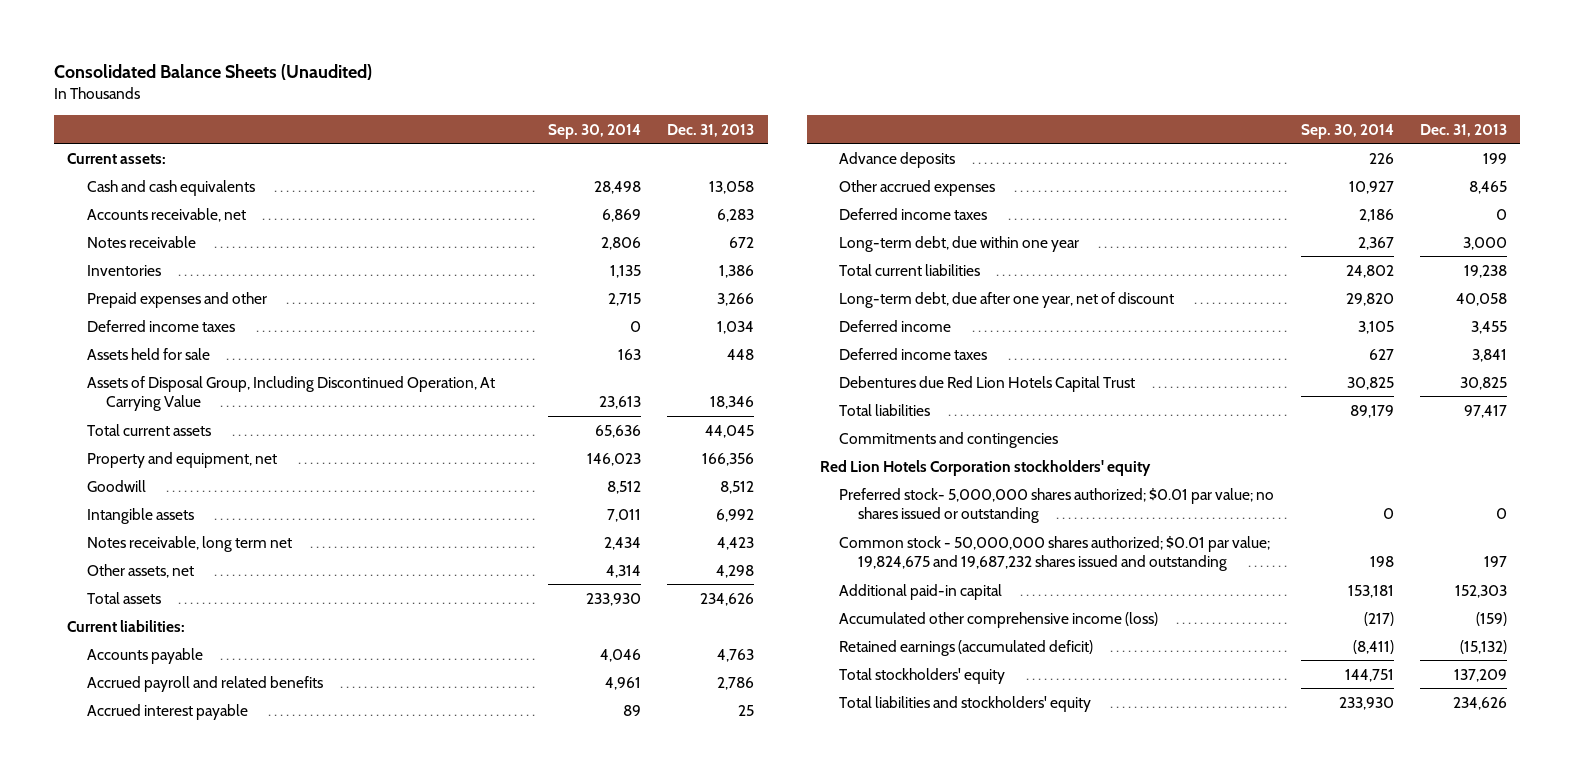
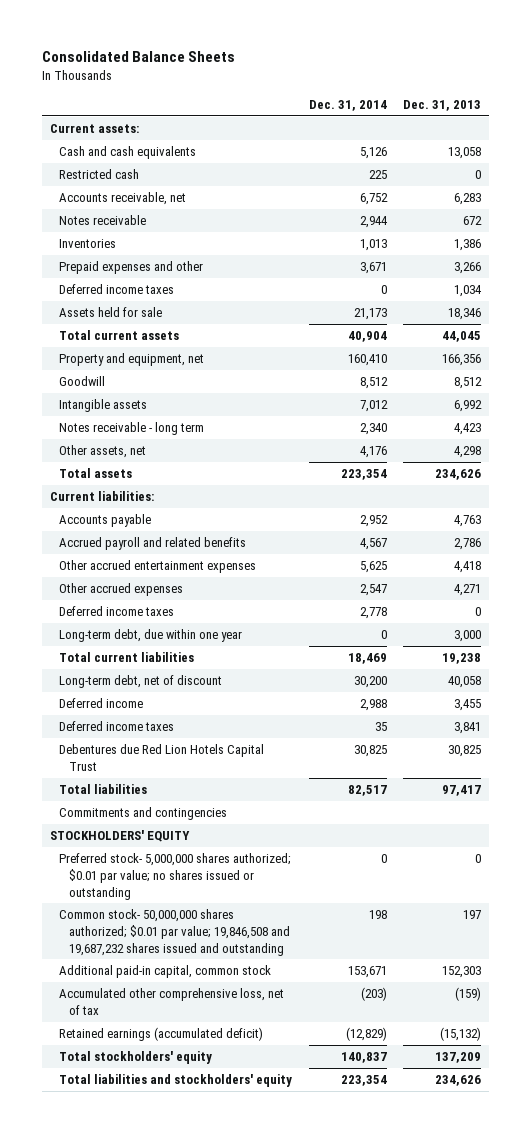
[54,64,373,81] Consolidated Balance Sheets (Unaudited) -> [41,51,235,63] Consolidated Balance Sheets
[547,123,641,139] Sep. 30, 2014 -> none
none -> [308,99,387,111] Dec. 31, 2014
none -> [59,168,140,179] Restricted cash
[86,375,495,412] Assets of Disposal Group, Including Discontinued Operation, At Carrying Value -> none
[727,348,755,360] 448 -> [448,307,482,320] 18,346
[86,535,292,552] Notes receivable, long term net -> [59,421,205,435] Notes receivable - long term
[86,703,248,720] Accrued interest payable -> none
[839,151,956,168] Advance deposits -> none
none -> [59,559,257,573] Other accrued entertainment expenses
[1468,180,1507,194] 8,465 -> [454,583,482,596] 4,271
[839,291,1175,308] Long-term debt, due after one year, net of discount -> [59,674,223,688] Long-term debt, net of discount
[819,459,1151,476] Red Lion Hotels Corporation stockholders' equity -> none
none -> [50,829,191,842] STOCKHOLDERS' EQUITY
[839,535,1271,572] Common stock - 50,000,000 shares authorized; $0.01 par value; 19,824,675 and 19,687,232 shares issued and outstanding -> [59,908,290,956] Common stock- 50,000,000 shares authorized; $0.01 par value; 19,846,508 and 19,687,232 shares issued and outstanding
[839,583,1003,600] Additional paid-in capital -> [59,964,272,978] Additional paid-in capital, common stock
[839,611,1159,628] Accumulated other comprehensive income (loss) -> [59,987,285,1015] Accumulated other comprehensive loss, net of tax

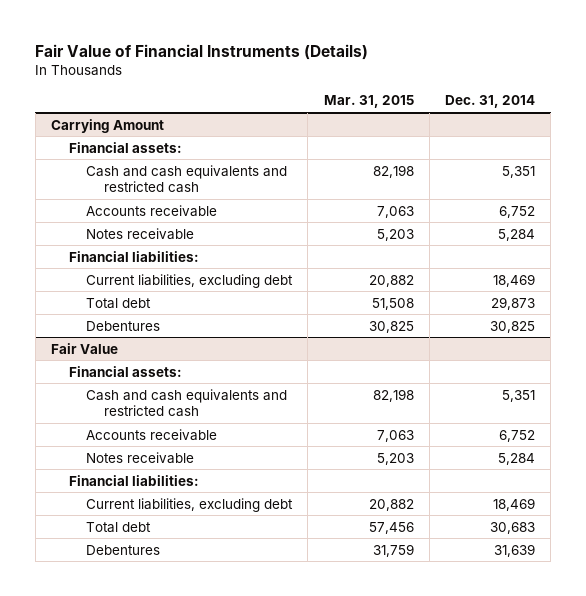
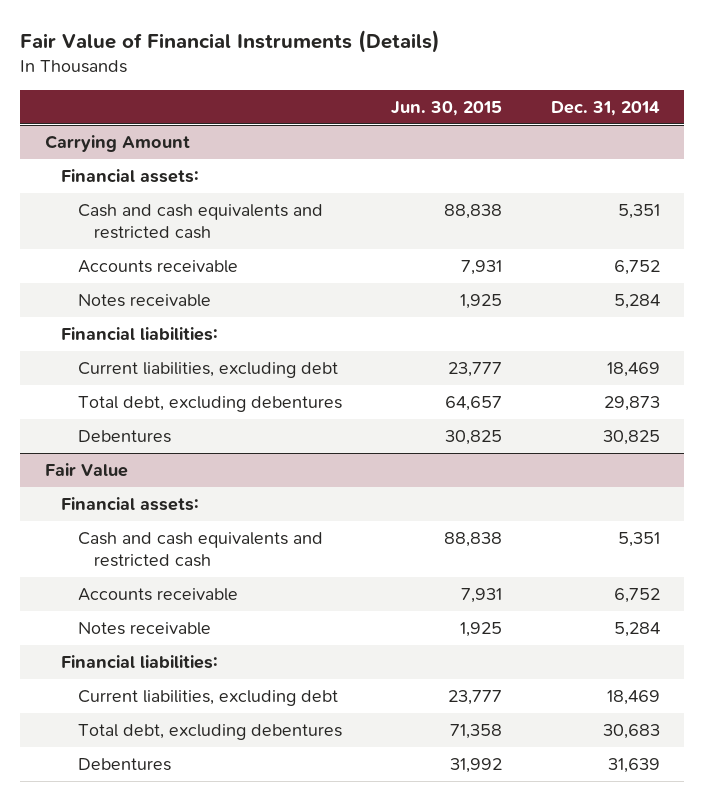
[323,95,414,109] Mar. 31, 2015 -> none
none -> [390,100,502,116] Jun. 30, 2015
[86,297,152,309] Total debt -> [77,395,342,412] Total debt, excluding debentures
[86,521,152,533] Total debt -> [77,723,342,740] Total debt, excluding debentures

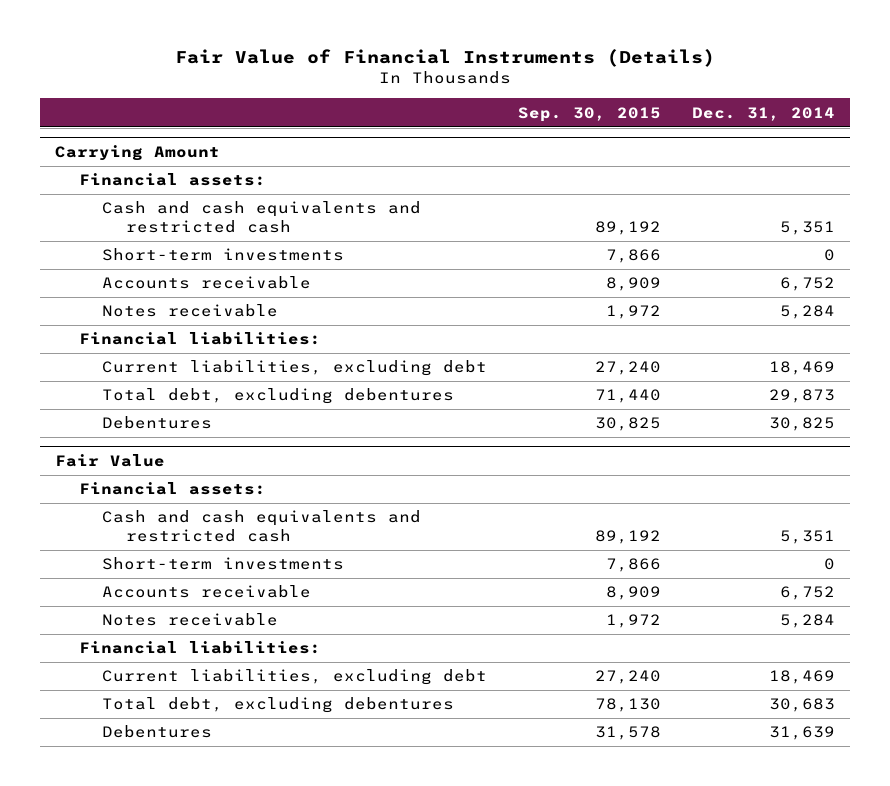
[390,100,502,116] Jun. 30, 2015 -> none
none -> [517,106,661,122] Sep. 30, 2015
none -> [102,248,345,262] Short-term investments
none -> [102,557,345,571] Short-term investments

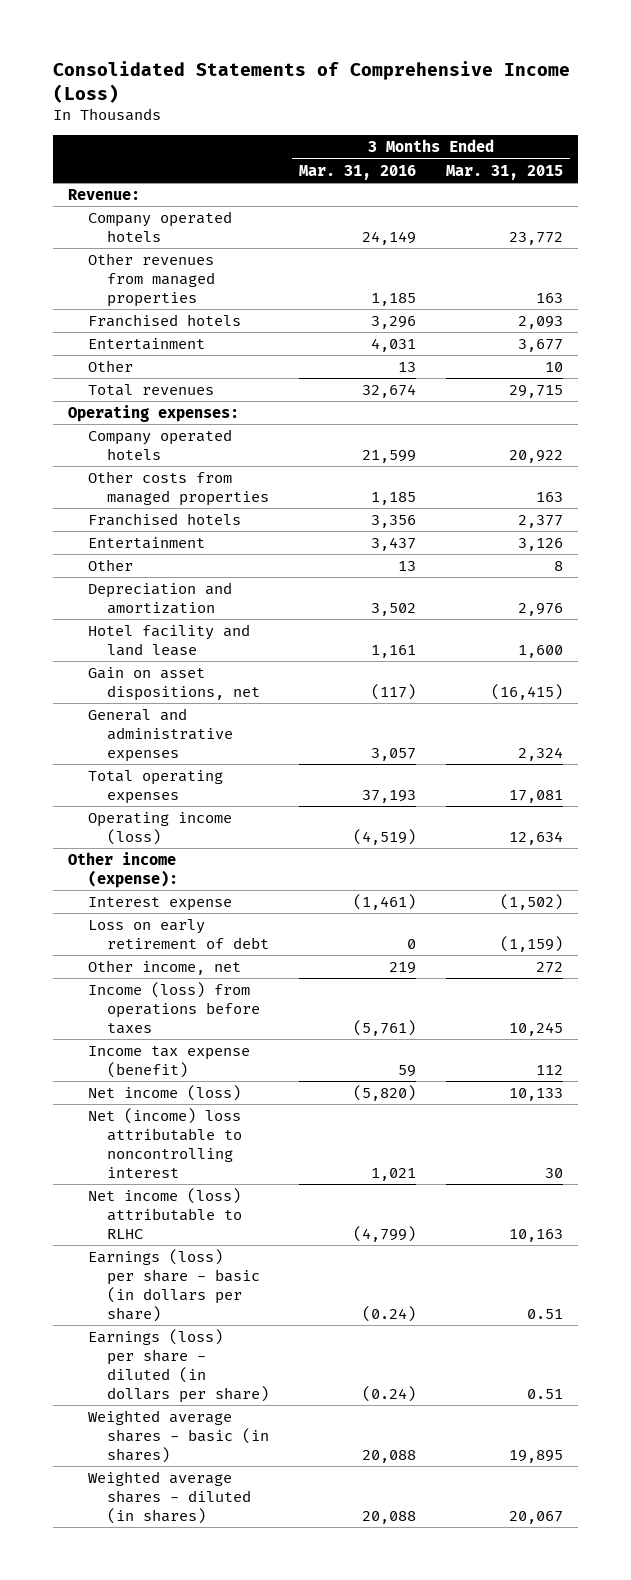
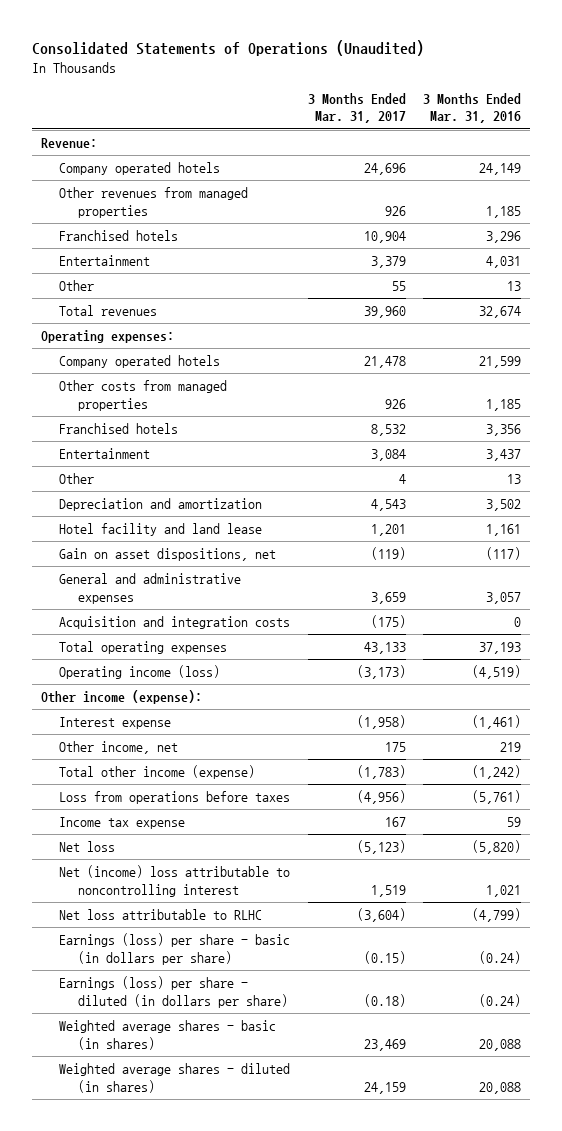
[52,61,570,103] Consolidated Statements of Comprehensive Income (Loss) -> [31,40,424,57] Consolidated Statements of Operations (Unaudited)
[446,164,564,180] Mar. 31, 2015 -> none
none -> [307,92,406,124] 3 Months Ended Mar. 31, 2017
none -> [59,616,291,630] Acquisition and integration costs
[87,918,270,949] Loss on early retirement of debt -> none
none -> [59,765,256,780] Total other income (expense)
[87,981,261,1034] Income (loss) from operations before taxes -> [59,791,291,805] Loss from operations before taxes
[87,1045,250,1078] Income tax expense (benefit) -> [59,817,186,830] Income tax expense
[87,1084,241,1101] Net income (loss) -> [59,841,116,853] Net loss
[87,1187,243,1239] Net income (loss) attributable to RLHC -> [59,909,263,921] Net loss attributable to RLHC

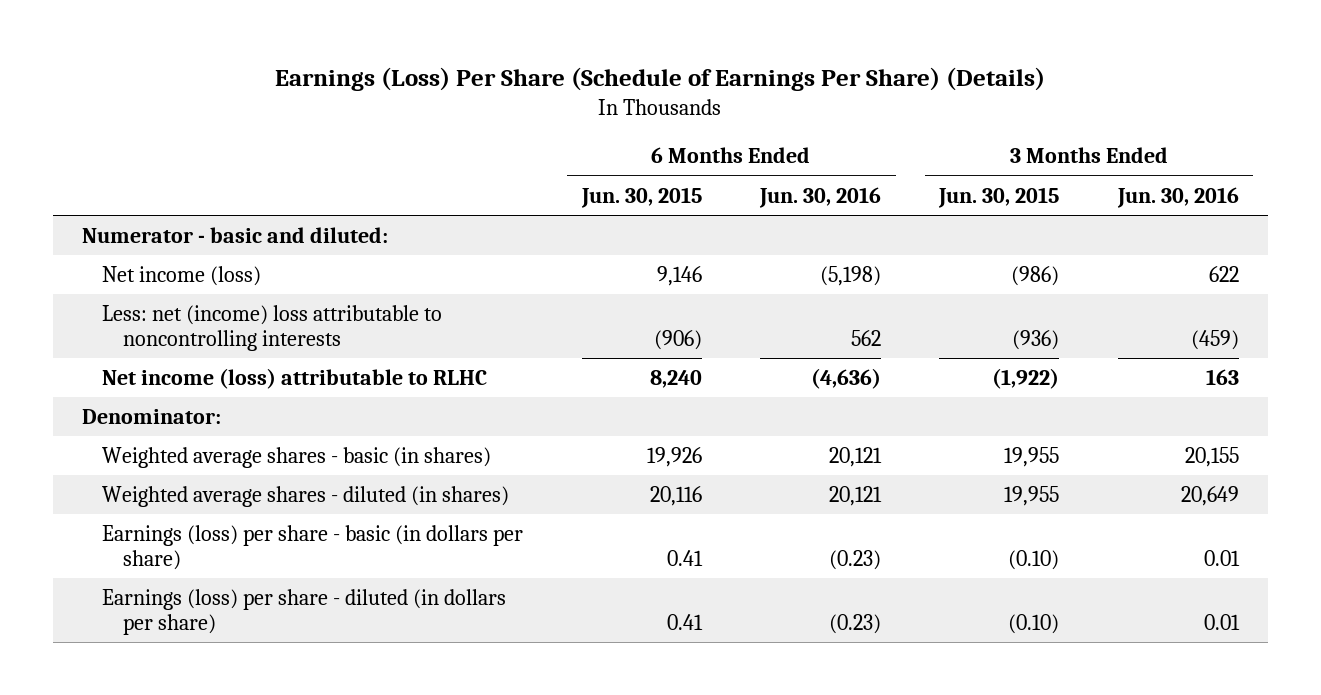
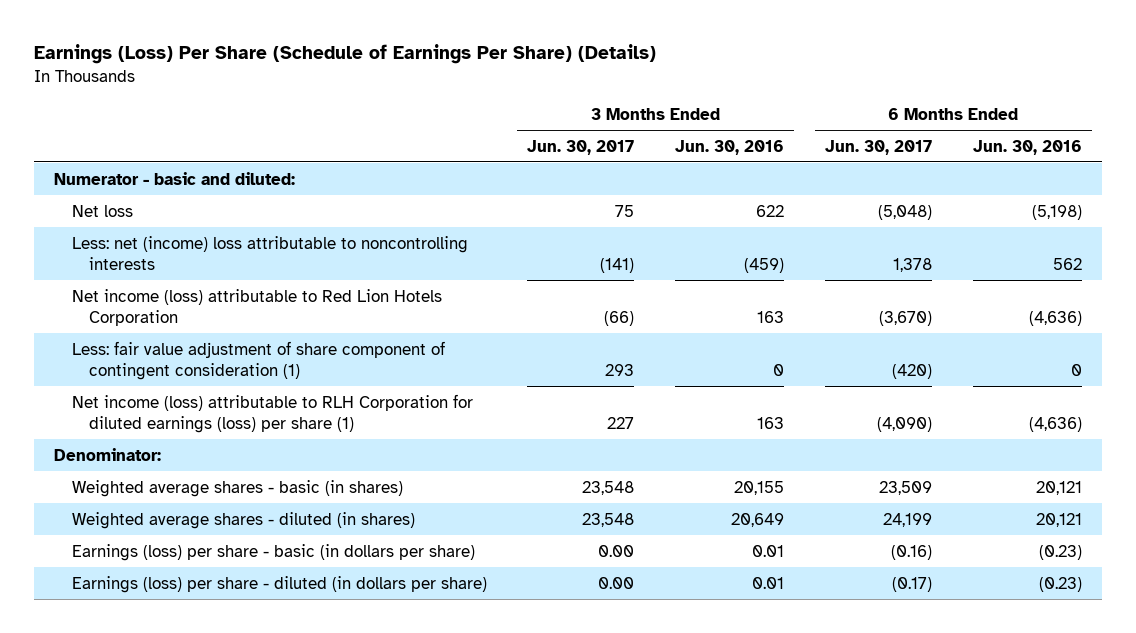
[580,186,702,208] Jun. 30, 2015 -> none
[938,186,1060,208] Jun. 30, 2015 -> none
none -> [527,139,635,155] Jun. 30, 2017
none -> [824,139,932,155] Jun. 30, 2017
[102,265,262,286] Net income (loss) -> [71,204,133,217] Net loss
[102,367,488,389] Net income (loss) attributable to RLHC -> [71,288,442,326] Net income (loss) attributable to Red Lion Hotels Corporation
none -> [71,340,445,380] Less: fair value adjustment of share component of contingent consideration (1)
none -> [71,393,473,433] Net income (loss) attributable to RLH Corporation for diluted earnings (loss) per share (1)

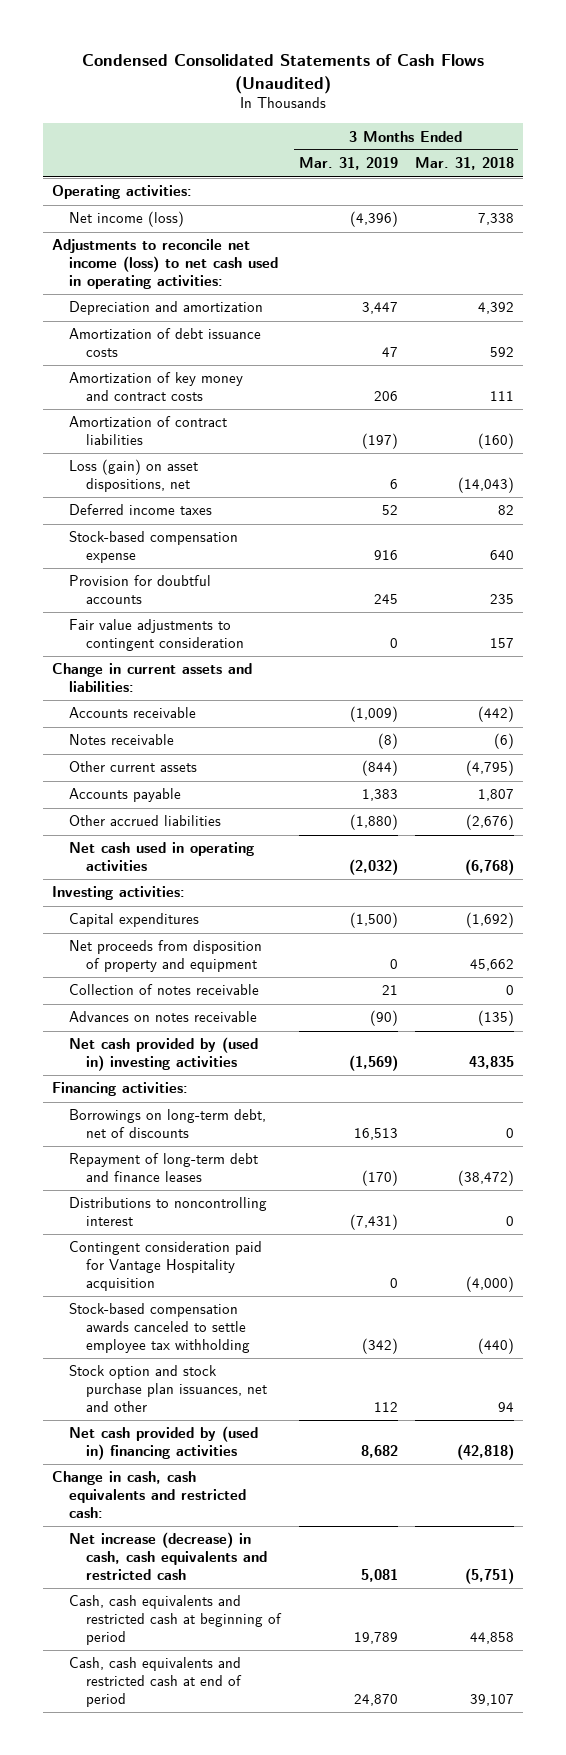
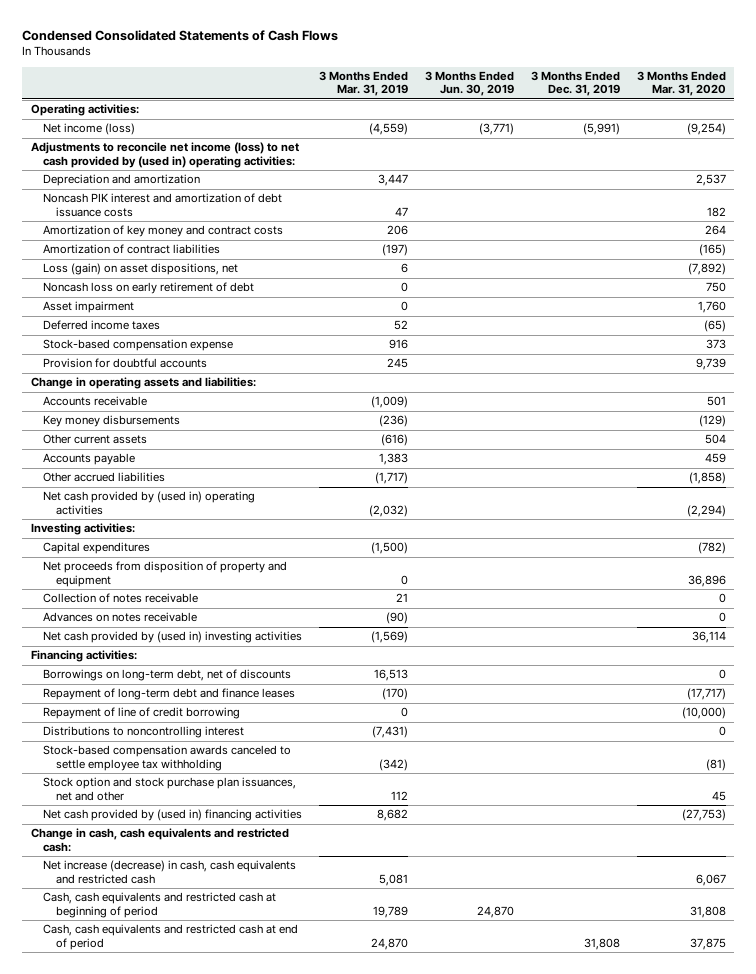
[81,53,484,94] Condensed Consolidated Statements of Cash Flows (Unaudited) -> [22,29,339,41] Condensed Consolidated Statements of Cash Flows
[414,157,514,171] Mar. 31, 2018 -> none
none -> [424,71,514,97] 3 Months Ended Jun. 30, 2019
none -> [530,71,620,97] 3 Months Ended Dec. 31, 2019
none -> [636,71,726,97] 3 Months Ended Mar. 31, 2020
[349,211,398,228] (4,396) -> [369,123,409,136] (4,559)
[51,239,278,290] Adjustments to reconcile net income (loss) to net cash used in operating activities: -> [30,142,299,168] Adjustments to reconcile net income (loss) to net cash provided by (used in) operating activities:
[68,328,261,358] Amortization of debt issuance costs -> [43,193,283,217] Noncash PIK interest and amortization of debt issuance costs
none -> [43,282,255,295] Noncash loss on early retirement of debt
none -> [43,301,135,314] Asset impairment
[68,619,245,652] Fair value adjustments to contingent consideration -> none
[51,663,252,693] Change in current assets and liabilities: -> [30,377,256,390] Change in operating assets and liabilities:
[68,734,174,746] Notes receivable -> none
none -> [43,415,181,428] Key money disbursements
[361,760,398,777] (844) -> [381,434,409,447] (616)
[349,814,398,831] (1,880) -> [375,472,409,485] (1,717)
[68,842,254,872] Net cash used in operating activities -> [43,491,256,515] Net cash provided by (used in) operating activities
none -> [43,707,241,720] Repayment of line of credit borrowing
[68,1241,262,1292] Contingent consideration paid for Vantage Hospitality acquisition -> none

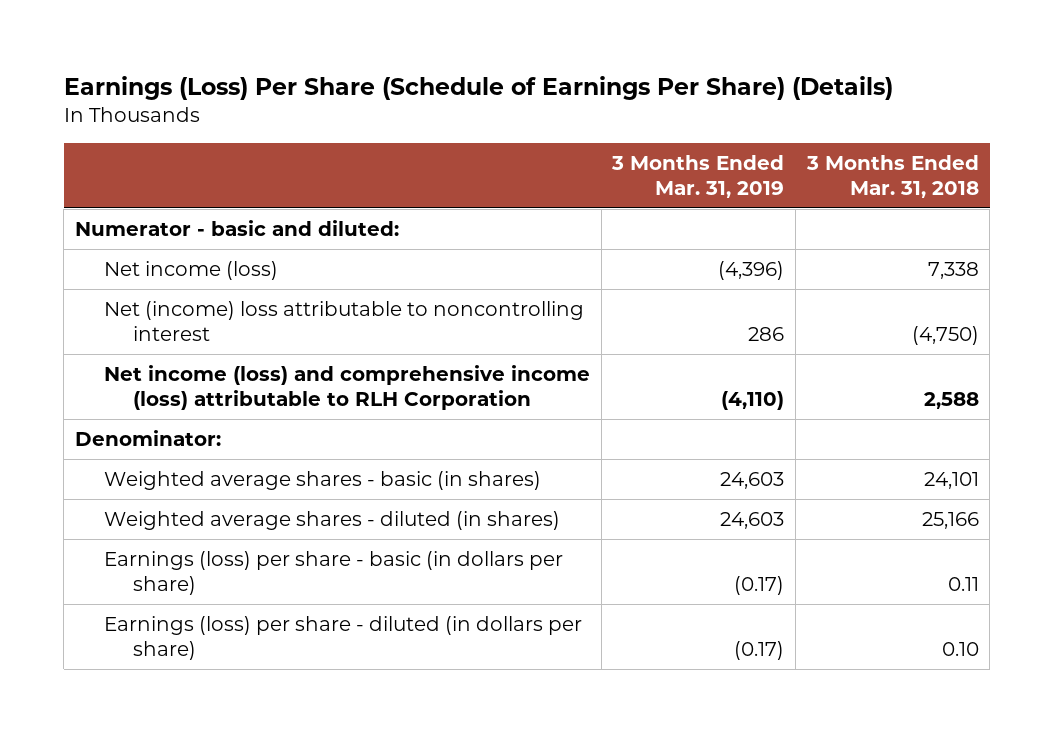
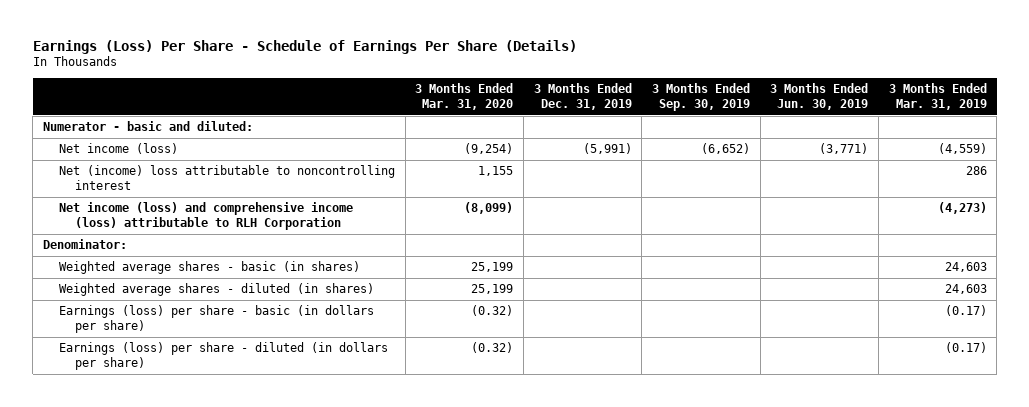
[63,76,893,101] Earnings (Loss) Per Share (Schedule of Earnings Per Share) (Details) -> [32,39,577,54] Earnings (Loss) Per Share - Schedule of Earnings Per Share (Details)
[805,154,979,198] 3 Months Ended Mar. 31, 2018 -> none
none -> [415,83,514,110] 3 Months Ended Mar. 31, 2020
none -> [533,83,632,110] 3 Months Ended Dec. 31, 2019
none -> [651,83,750,111] 3 Months Ended Sep. 30, 2019
none -> [770,83,869,110] 3 Months Ended Jun. 30, 2019
[718,260,785,280] (4,396) -> [937,143,987,155] (4,559)
[721,391,785,411] (4,110) -> [937,202,987,215] (4,273)

